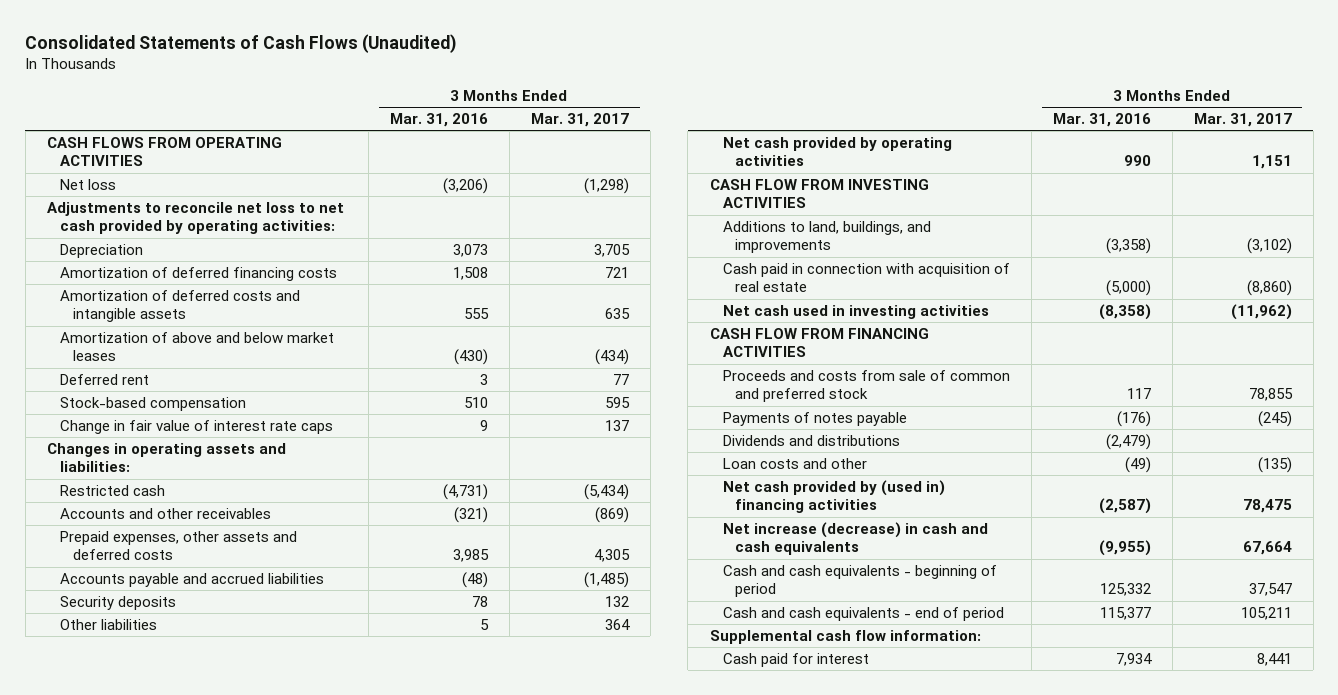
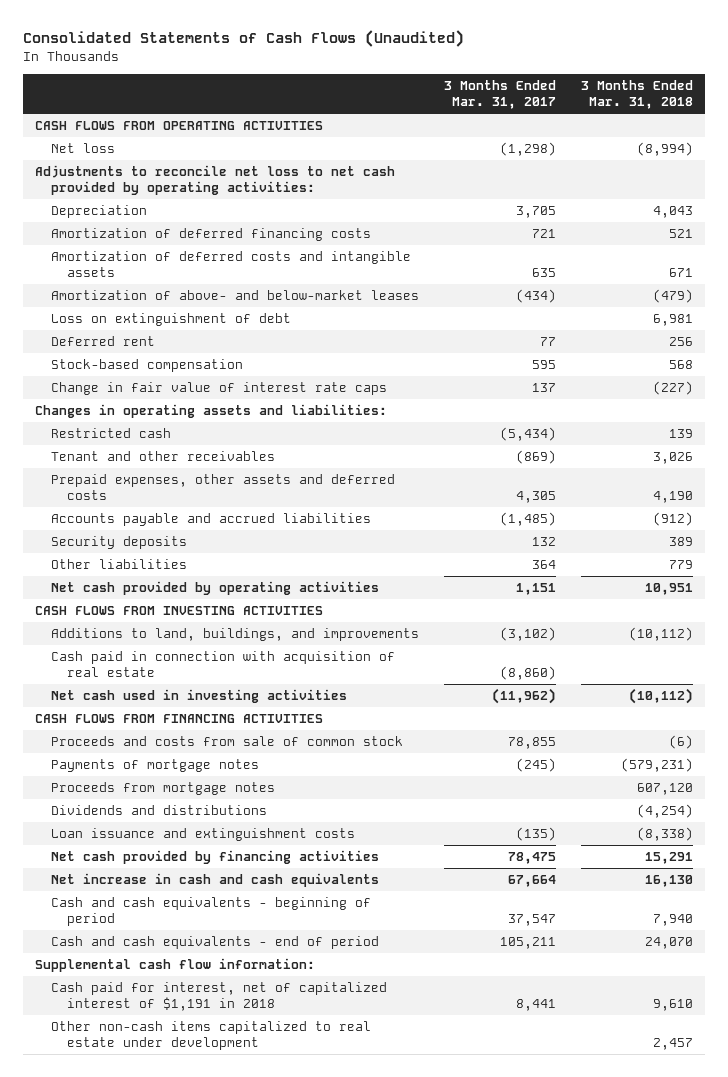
[389,113,488,128] Mar. 31, 2016 -> none
none -> [580,80,693,110] 3 Months Ended Mar. 31, 2018
[59,331,334,362] Amortization of above and below market leases -> [50,290,419,301] Amortization of above- and below-market leases
none -> [50,313,291,327] Loss on extinguishment of debt
[59,507,271,519] Accounts and other receivables -> [50,451,275,462] Tenant and other receivables
[709,178,929,209] CASH FLOW FROM INVESTING ACTIVITIES -> [35,606,324,616] CASH FLOWS FROM INVESTING ACTIVITIES
[709,327,929,358] CASH FLOW FROM FINANCING ACTIVITIES -> [35,714,324,724] CASH FLOWS FROM FINANCING ACTIVITIES
[722,369,1010,403] Proceeds and costs from sale of common and preferred stock -> [50,736,403,747] Proceeds and costs from sale of common stock
[722,411,907,426] Payments of notes payable -> [50,759,259,773] Payments of mortgage notes
none -> [50,782,275,796] Proceeds from mortgage notes
[722,457,867,469] Loan costs and other -> [50,828,355,842] Loan issuance and extinguishment costs
[722,479,945,514] Net cash provided by (used in) financing activities -> [50,850,379,865] Net cash provided by financing activities
[722,521,988,556] Net increase (decrease) in cash and cash equivalents -> [50,873,379,888] Net increase in cash and cash equivalents
[722,652,869,667] Cash paid for interest -> [50,982,387,1012] Cash paid for interest, net of capitalized interest of $1,191 in 2018
none -> [50,1021,371,1051] Other non-cash items capitalized to real estate under development

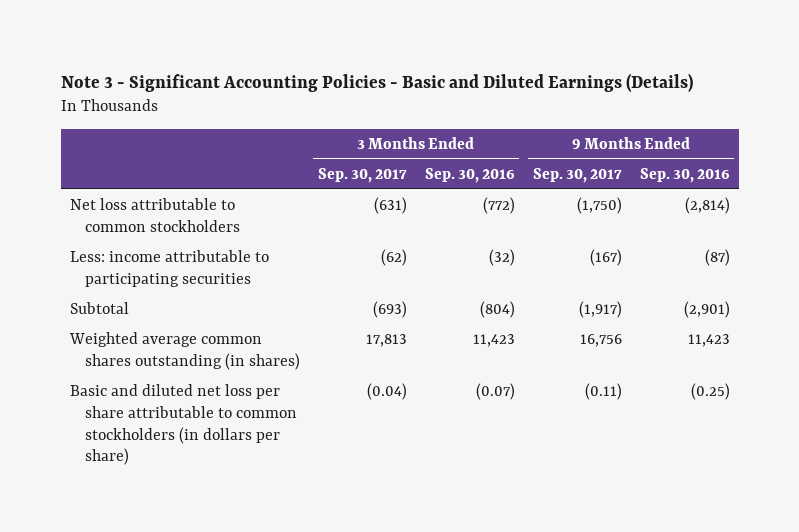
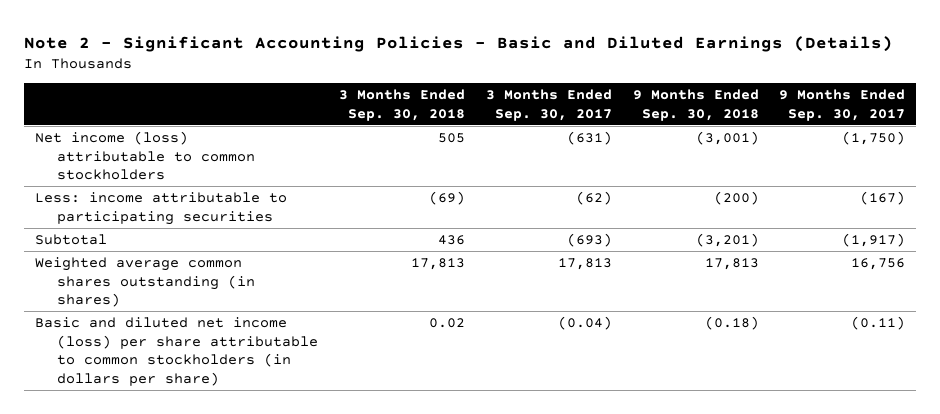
[60,72,693,92] Note 3 - Significant Accounting Policies - Basic and Diluted Earnings (Details) -> [24,35,894,52] Note 2 - Significant Accounting Policies - Basic and Diluted Earnings (Details)
[424,167,515,183] Sep. 30, 2016 -> none
[639,167,730,183] Sep. 30, 2016 -> none
none -> [338,89,465,121] 3 Months Ended Sep. 30, 2018
none -> [632,89,759,121] 9 Months Ended Sep. 30, 2018
[69,197,240,232] Net loss attributable to common stockholders -> [34,131,255,181] Net income (loss) attributable to common stockholders
[69,383,297,466] Basic and diluted net loss per share attributable to common stockholders (in dollars per share) -> [34,317,318,386] Basic and diluted net income (loss) per share attributable to common stockholders (in dollars per share)

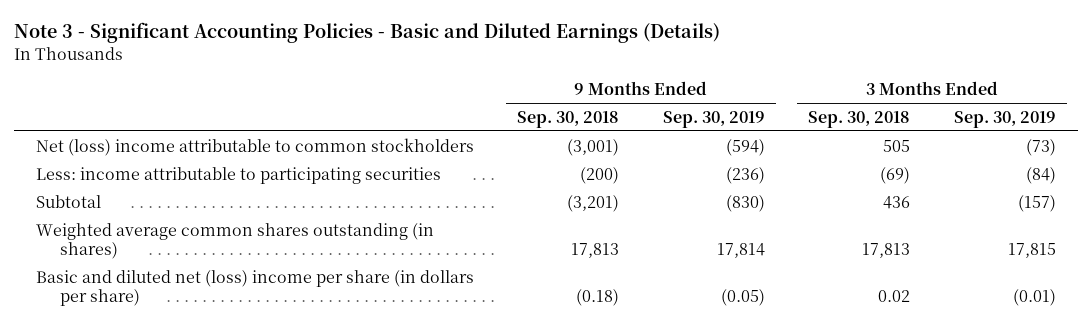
[24,35,894,52] Note 2 - Significant Accounting Policies - Basic and Diluted Earnings (Details) -> [13,22,720,44] Note 3 - Significant Accounting Policies - Basic and Diluted Earnings (Details)
[485,89,612,121] 3 Months Ended Sep. 30, 2017 -> none
[779,89,906,121] 9 Months Ended Sep. 30, 2017 -> none
none -> [662,110,765,128] Sep. 30, 2019
none -> [953,110,1056,128] Sep. 30, 2019
[34,131,255,181] Net income (loss) attributable to common stockholders -> [35,137,474,156] Net (loss) income attributable to common stockholders
[34,317,318,386] Basic and diluted net income (loss) per share attributable to common stockholders (in dollars per share) -> [35,269,474,306] Basic and diluted net (loss) income per share (in dollars per share)

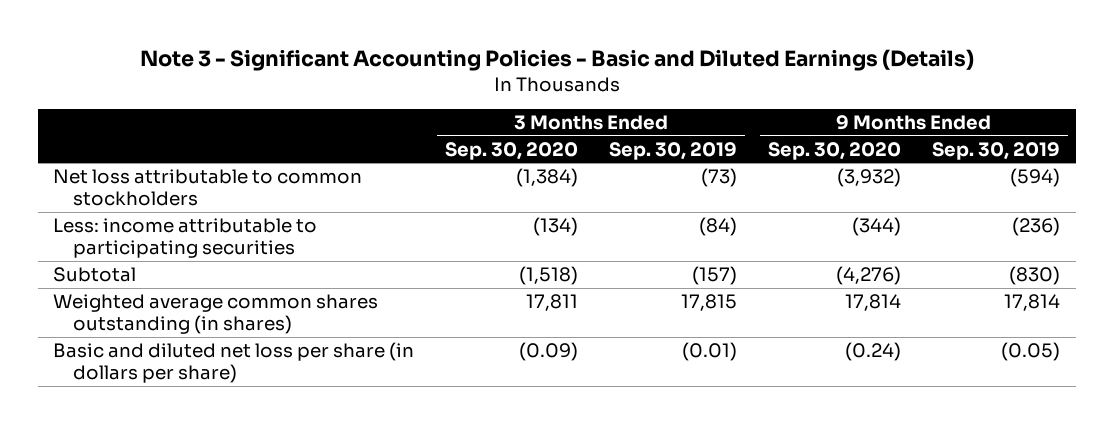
[517,110,620,128] Sep. 30, 2018 -> none
[808,110,911,128] Sep. 30, 2018 -> none
none -> [445,141,579,160] Sep. 30, 2020
none -> [768,141,902,160] Sep. 30, 2020
[35,137,474,156] Net (loss) income attributable to common stockholders -> [53,169,363,207] Net loss attributable to common stockholders
[35,269,474,306] Basic and diluted net (loss) income per share (in dollars per share) -> [53,342,415,384] Basic and diluted net loss per share (in dollars per share)

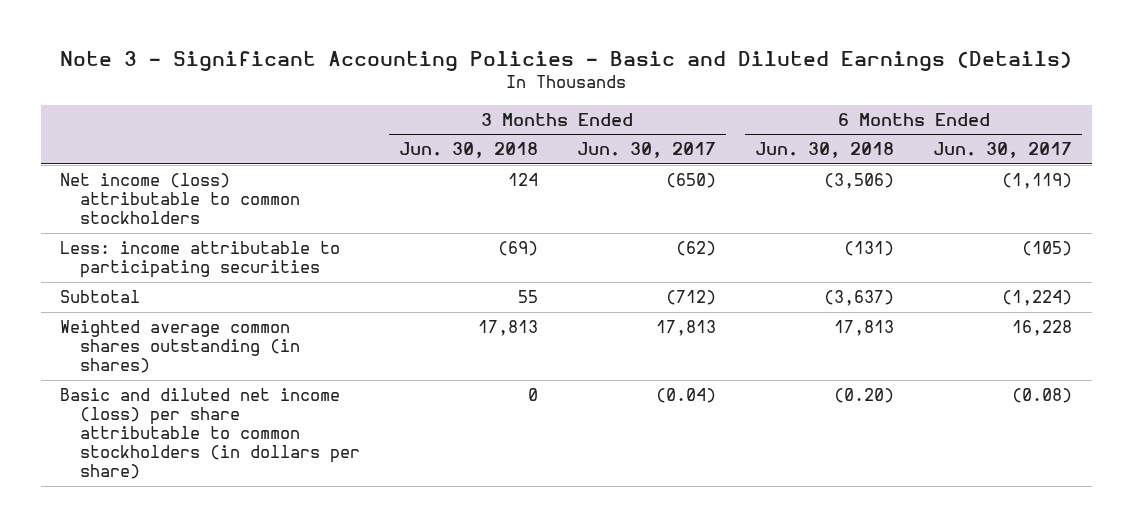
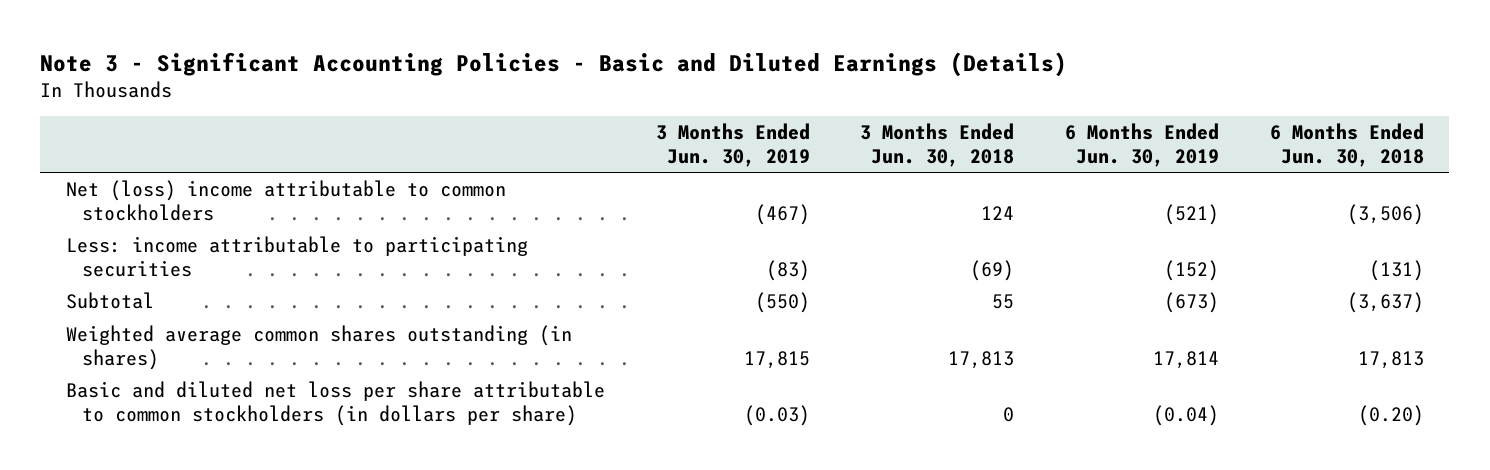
[576,142,716,159] Jun. 30, 2017 -> none
[933,142,1073,159] Jun. 30, 2017 -> none
none -> [655,123,810,167] 3 Months Ended Jun. 30, 2019
none -> [1065,123,1220,167] 6 Months Ended Jun. 30, 2019
[60,173,300,225] Net income (loss) attributable to common stockholders -> [65,180,506,221] Net (loss) income attributable to common stockholders
[60,388,360,480] Basic and diluted net income (loss) per share attributable to common stockholders (in dollars per share) -> [65,381,605,426] Basic and diluted net loss per share attributable to common stockholders (in dollars per share)

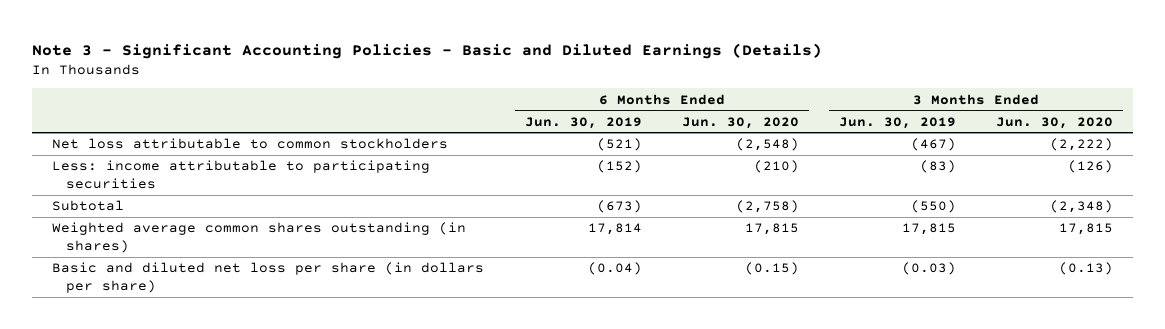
[860,123,1015,167] 3 Months Ended Jun. 30, 2018 -> none
[1269,123,1424,167] 6 Months Ended Jun. 30, 2018 -> none
none -> [681,116,799,129] Jun. 30, 2020
none -> [996,116,1114,129] Jun. 30, 2020
[65,180,506,221] Net (loss) income attributable to common stockholders -> [52,138,449,150] Net loss attributable to common stockholders
[65,381,605,426] Basic and diluted net loss per share attributable to common stockholders (in dollars per share) -> [52,262,485,293] Basic and diluted net loss per share (in dollars per share)

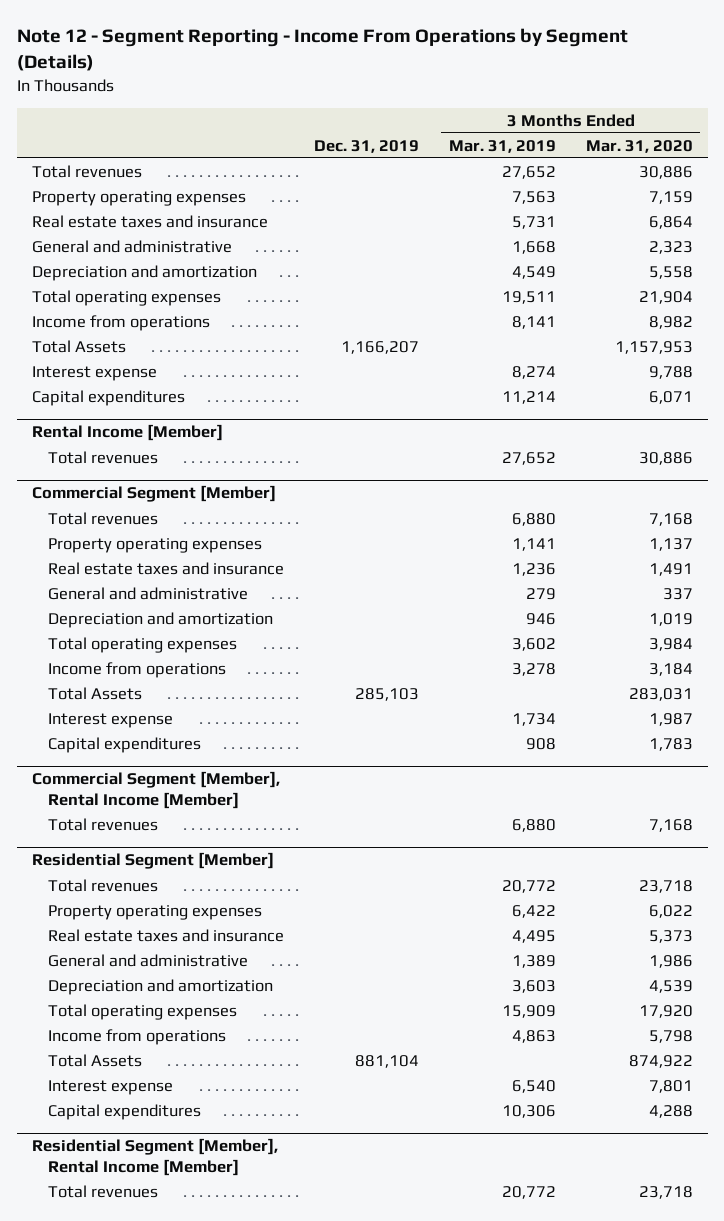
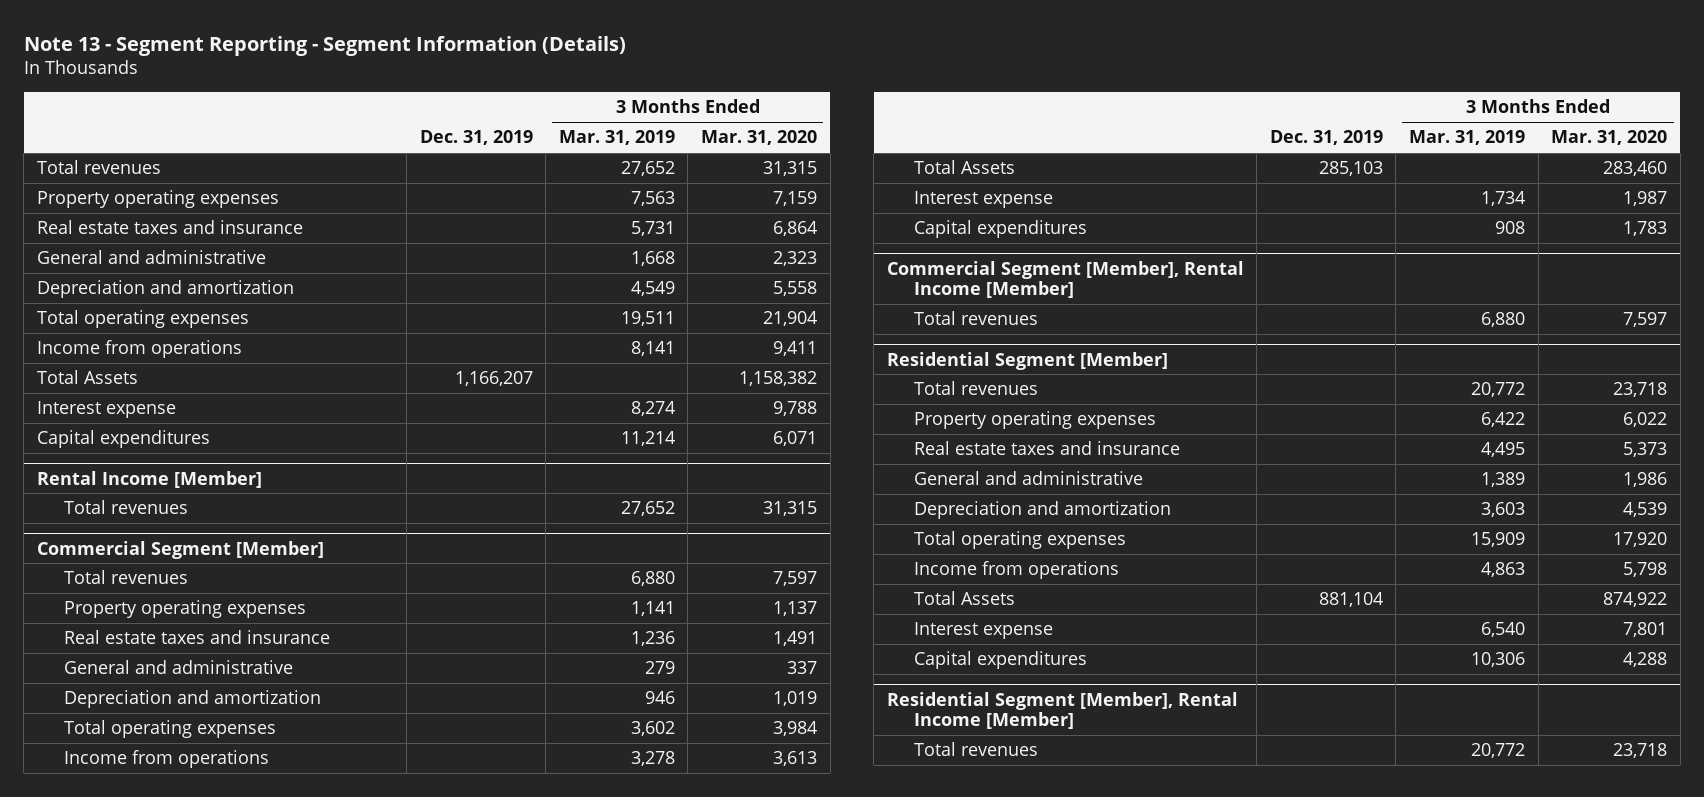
[16,28,628,72] Note 12 - Segment Reporting - Income From Operations by Segment (Details) -> [23,35,626,56] Note 13 - Segment Reporting - Segment Information (Details)
[638,165,693,179] 30,886 -> [762,161,817,177] 31,315
[648,315,693,329] 8,982 -> [772,341,817,357] 9,411
[614,340,693,354] 1,157,953 -> [738,371,817,387] 1,158,382
[638,451,693,465] 30,886 -> [762,501,817,517] 31,315
[648,512,693,526] 7,168 -> [772,571,817,587] 7,597
[648,662,693,676] 3,184 -> [772,751,817,767] 3,613
[628,687,693,701] 283,031 -> [1603,161,1668,177] 283,460
[648,818,693,832] 7,168 -> [1623,312,1668,328] 7,597

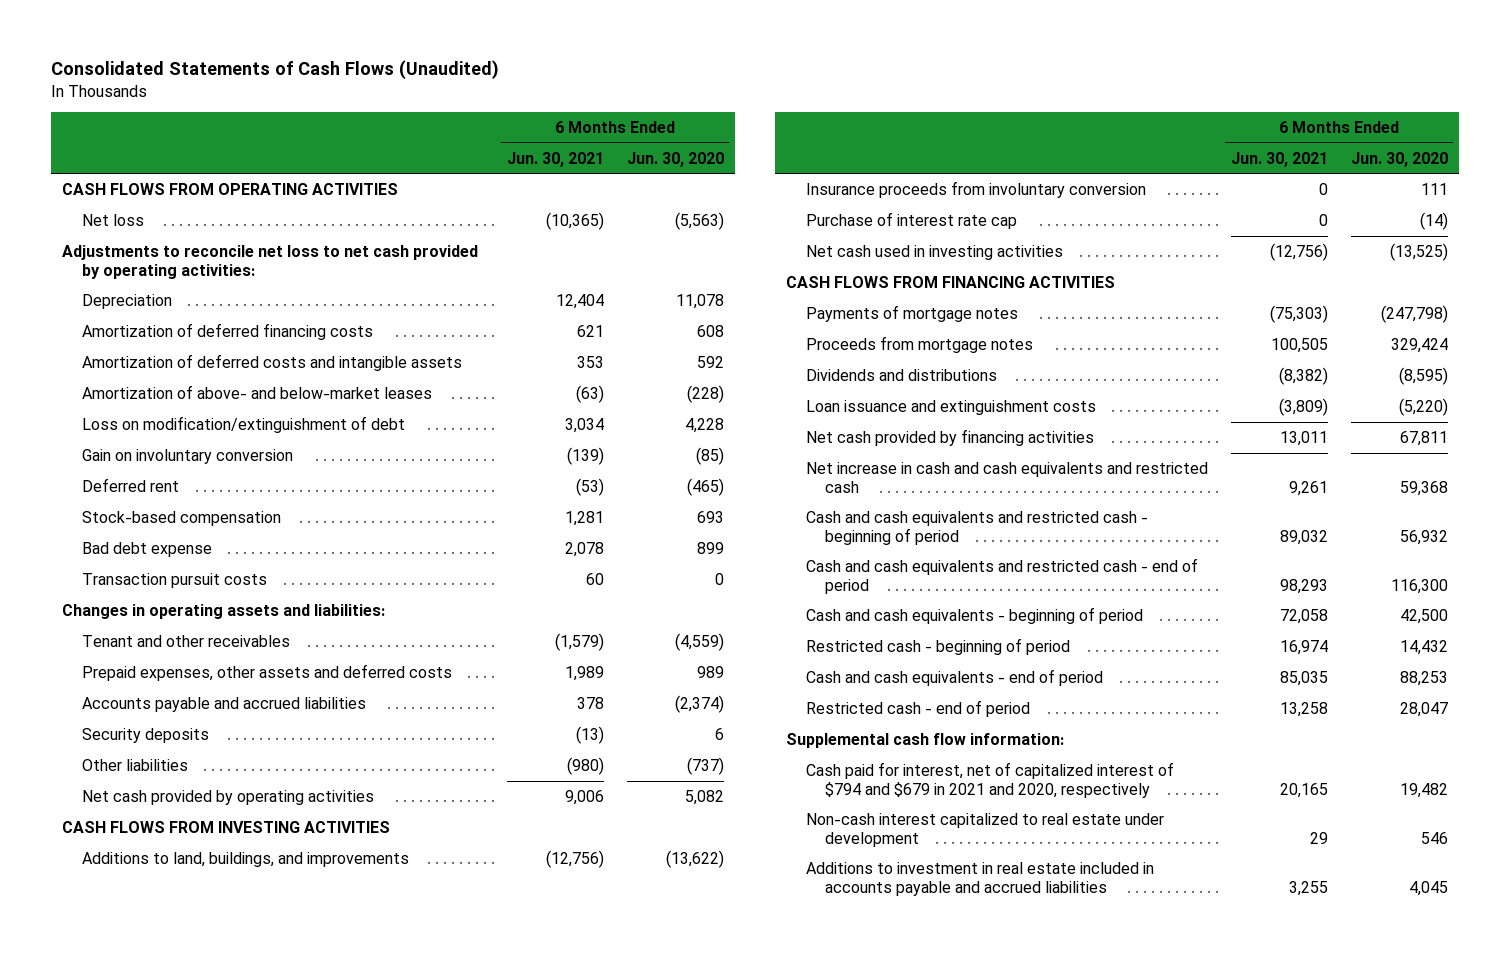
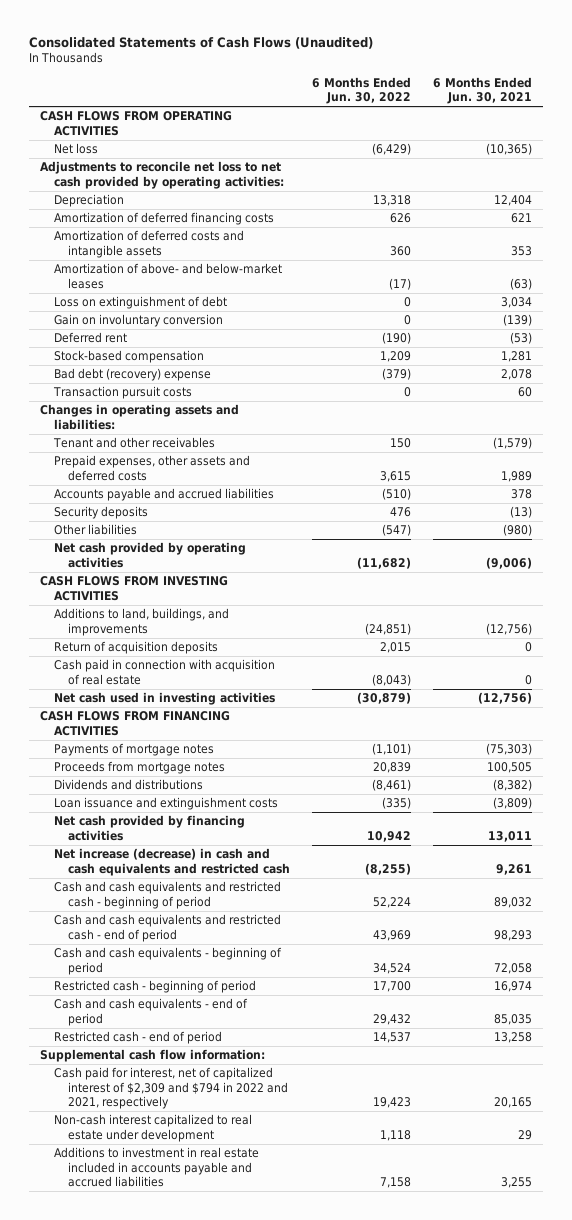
[626,151,724,167] Jun. 30, 2020 -> none
none -> [311,77,411,105] 6 Months Ended Jun. 30, 2022
[81,415,405,433] Loss on modification/extinguishment of debt -> [54,296,228,310] Loss on extinguishment of debt
[81,541,212,557] Bad debt expense -> [54,368,212,382] Bad debt (recovery) expense
[564,789,604,805] 9,006 -> [486,556,533,569] (9,006)
[805,180,1146,198] Insurance proceeds from involuntary conversion -> none
[805,211,1017,229] Purchase of interest rate cap -> none
none -> [54,641,219,655] Return of acquisition deposits
none -> [54,659,276,685] Cash paid in connection with acquisition of real estate
[805,461,1208,493] Net increase in cash and cash equivalents and restricted cash -> [54,848,290,876] Net increase (decrease) in cash and cash equivalents and restricted cash
[805,761,1174,798] Cash paid for interest, net of capitalized interest of $794 and $679 in 2021 and 2020, respectively -> [54,1067,288,1110] Cash paid for interest, net of capitalized interest of $2,309 and $794 in 2022 and 2021, respectively

